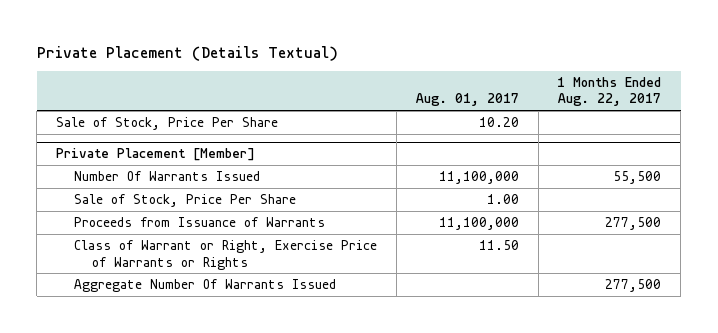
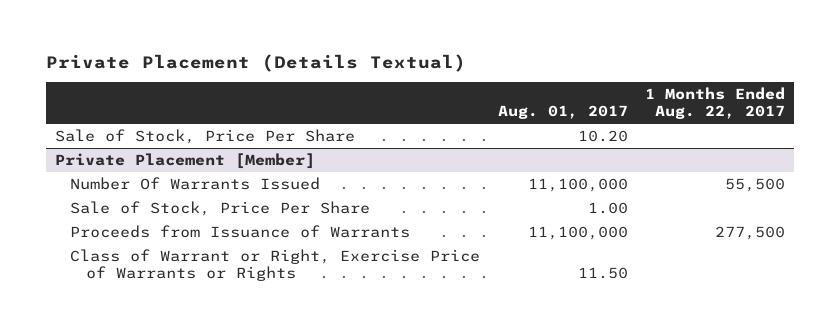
[74,278,337,292] Aggregate Number Of Warrants Issued -> none

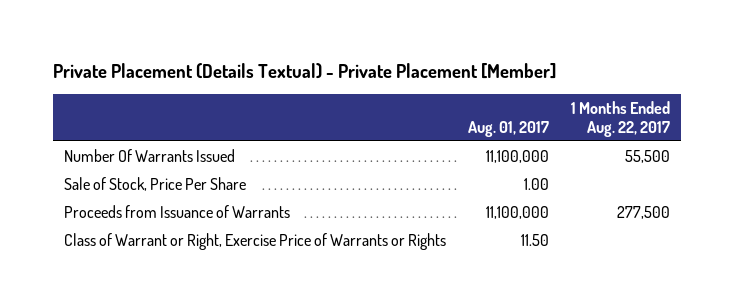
[45,54,466,73] Private Placement (Details Textual) -> [53,63,557,80] Private Placement (Details Textual) - Private Placement [Member]
[54,129,355,145] Sale of Stock, Price Per Share -> none
[54,153,315,170] Private Placement [Member] -> none

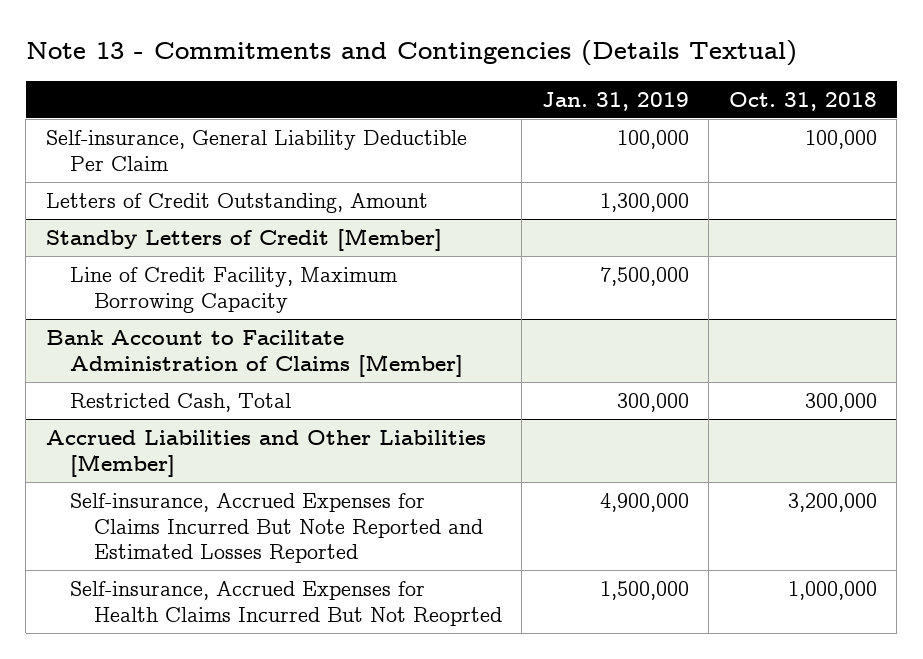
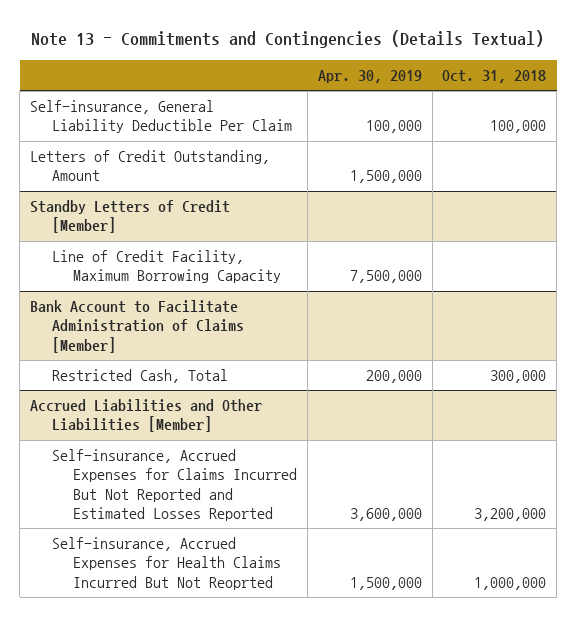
[541,91,689,111] Jan. 31, 2019 -> none
none -> [317,69,422,83] Apr. 30, 2019
[69,492,484,564] Self-insurance, Accrued Expenses for Claims Incurred But Note Reported and Estimated Losses Reported -> [51,449,298,521] Self-insurance, Accrued Expenses for Claims Incurred But Not Reported and Estimated Losses Reported

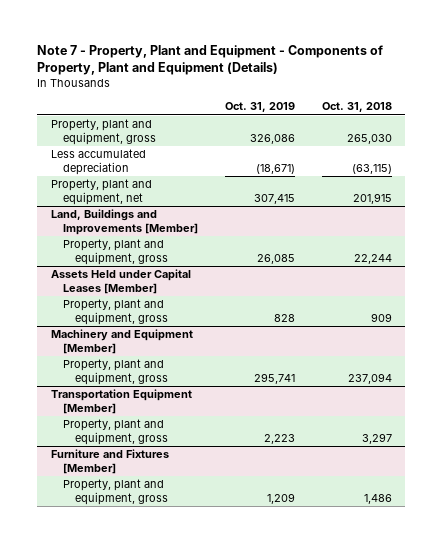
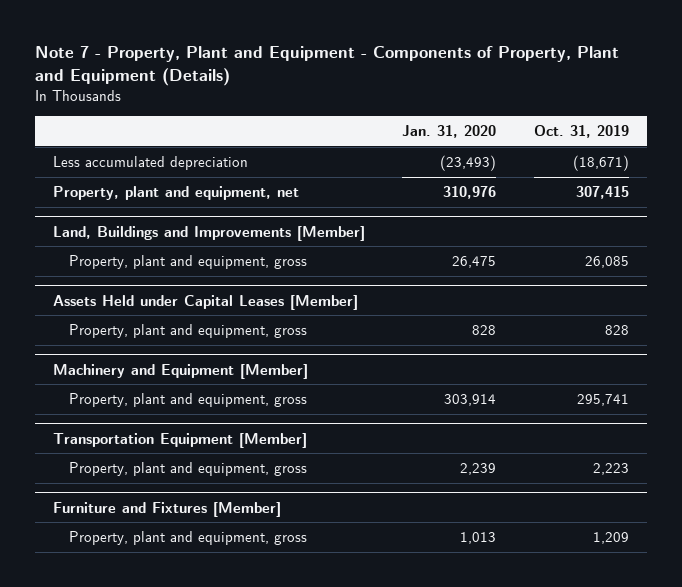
[321,102,392,113] Oct. 31, 2018 -> none
none -> [402,125,497,139] Jan. 31, 2020
[50,119,156,145] Property, plant and equipment, gross -> none

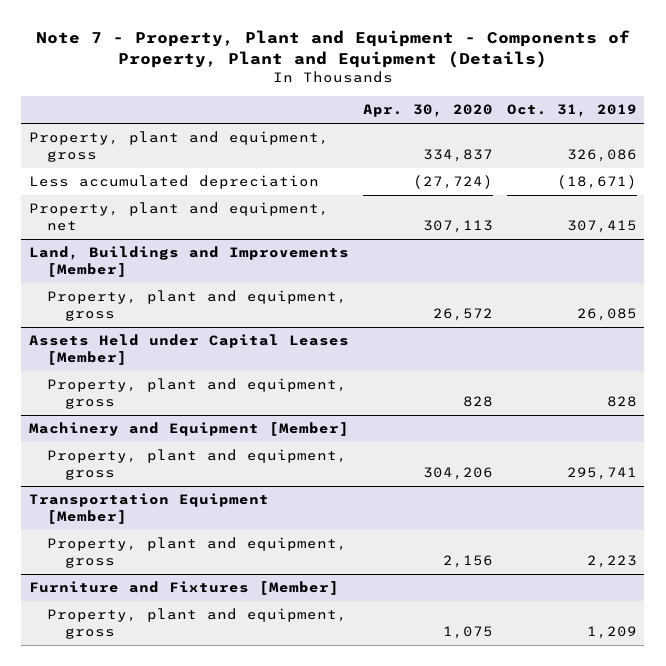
[402,125,497,139] Jan. 31, 2020 -> none
none -> [362,104,493,118] Apr. 30, 2020
none -> [28,131,329,163] Property, plant and equipment, gross

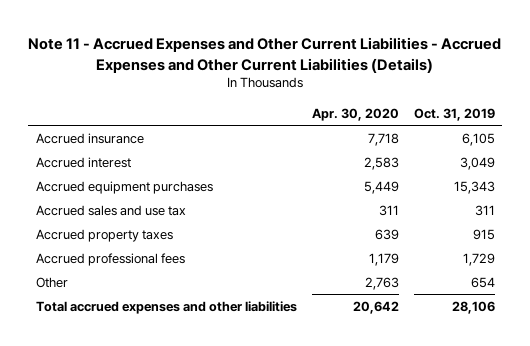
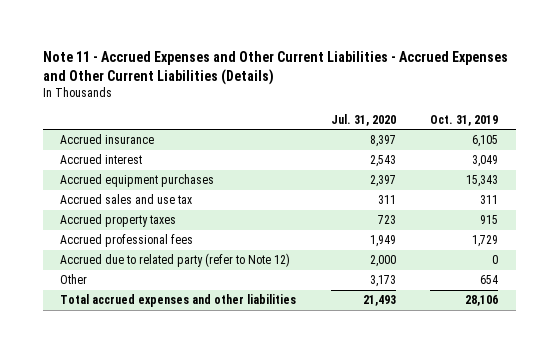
[311,107,399,121] Apr. 30, 2020 -> none
none -> [330,113,396,126] Jul. 31, 2020
none -> [60,253,291,268] Accrued due to related party (refer to Note 12)

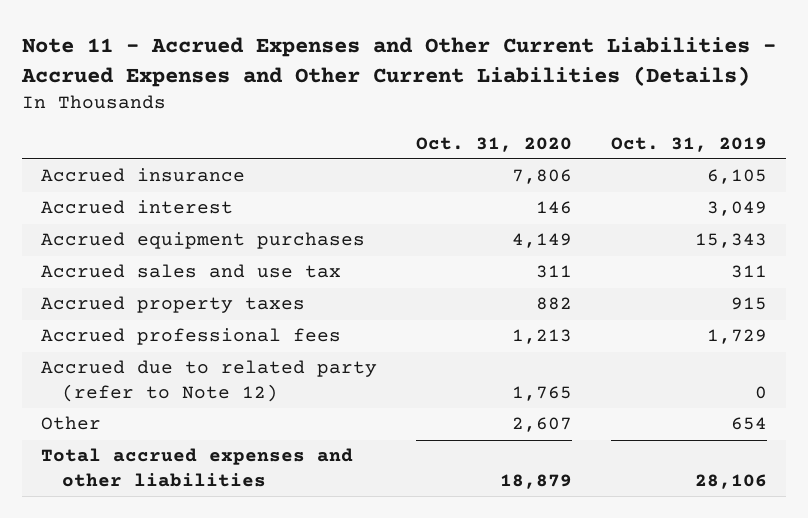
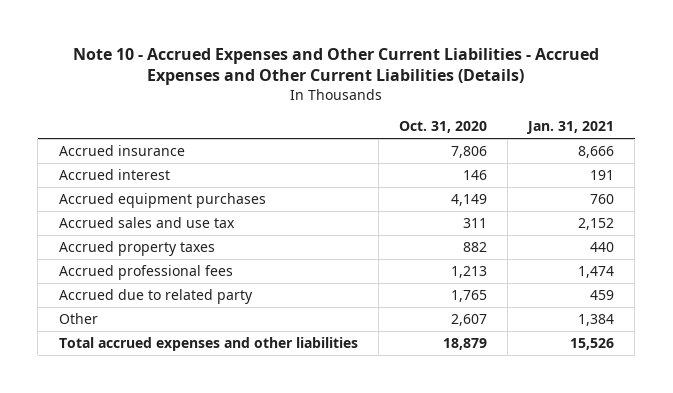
[20,36,776,87] Note 11 - Accrued Expenses and Other Current Liabilities - Accrued Expenses and Other Current Liabilities (Details) -> [73,47,600,86] Note 10 - Accrued Expenses and Other Current Liabilities - Accrued Expenses and Other Current Liabilities (Details)
[610,136,767,152] Oct. 31, 2019 -> none
none -> [526,121,615,135] Jan. 31, 2021
[41,360,378,402] Accrued due to related party (refer to Note 12) -> [58,288,253,304] Accrued due to related party

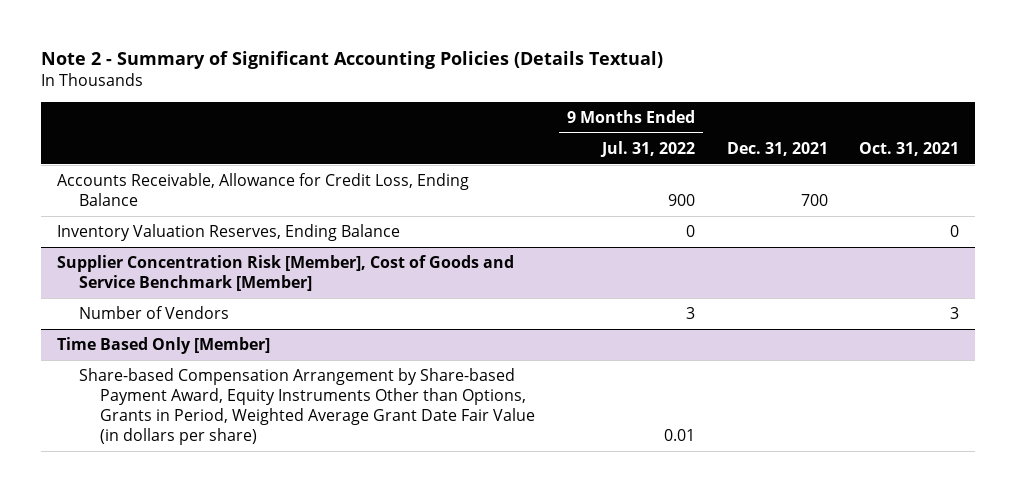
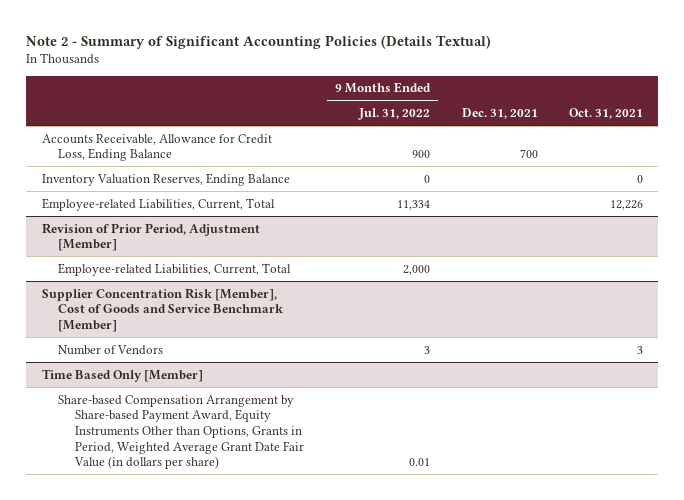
none -> [41,197,275,211] Employee-related Liabilities, Current, Total
none -> [41,222,260,252] Revision of Prior Period, Adjustment [Member]
none -> [58,262,292,276] Employee-related Liabilities, Current, Total

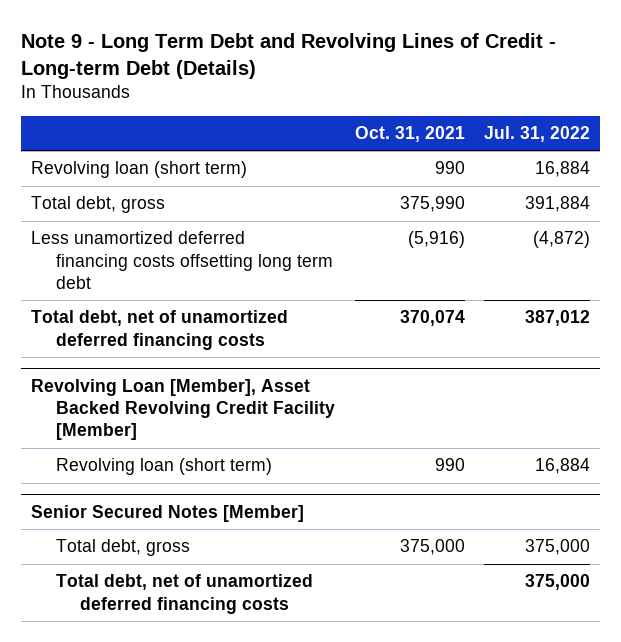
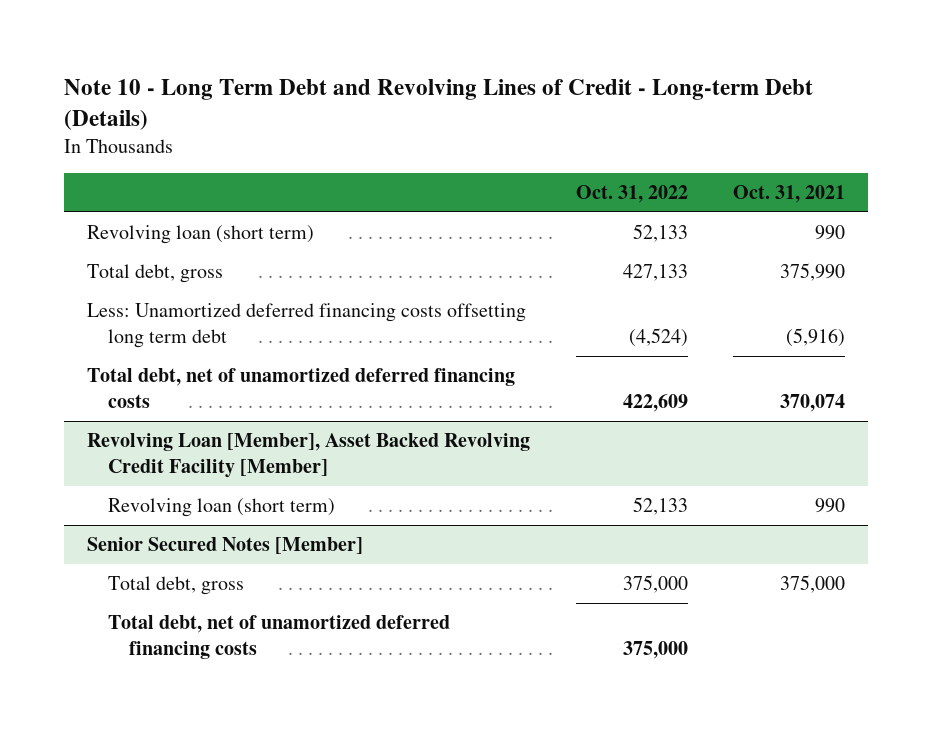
[20,32,556,79] Note 9 - Long Term Debt and Revolving Lines of Credit - Long-term Debt (Details) -> [64,79,814,130] Note 10 - Long Term Debt and Revolving Lines of Credit - Long-term Debt (Details)
[484,125,591,142] Jul. 31, 2022 -> none
none -> [575,184,688,203] Oct. 31, 2022
[30,231,333,290] Less unamortized deferred financing costs offsetting long term debt -> [87,303,527,348] Less: Unamortized deferred financing costs offsetting long term debt

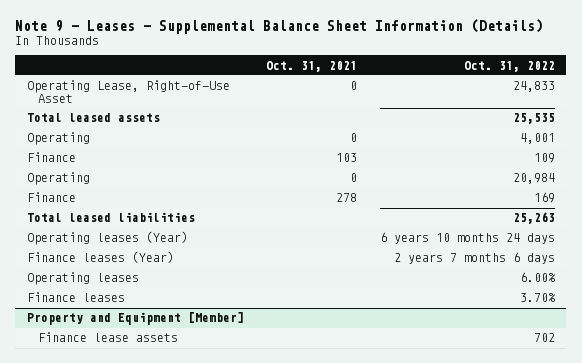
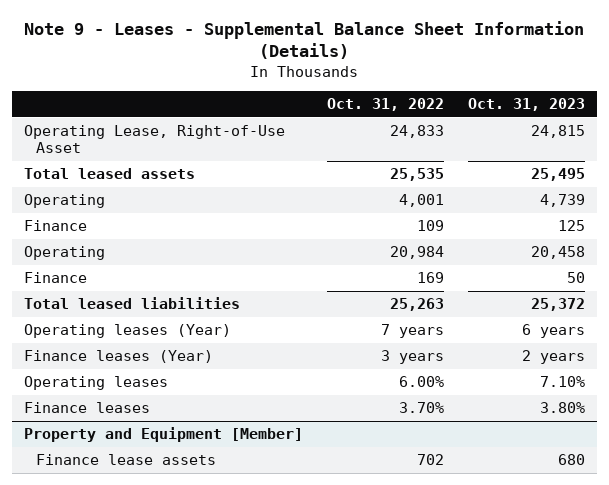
[266,60,358,72] Oct. 31, 2021 -> none
none -> [467,98,585,112] Oct. 31, 2023
[380,232,556,245] 6 years 10 months 24 days -> [380,324,444,339] 7 years
[394,252,556,265] 2 years 7 months 6 days -> [380,350,444,365] 3 years

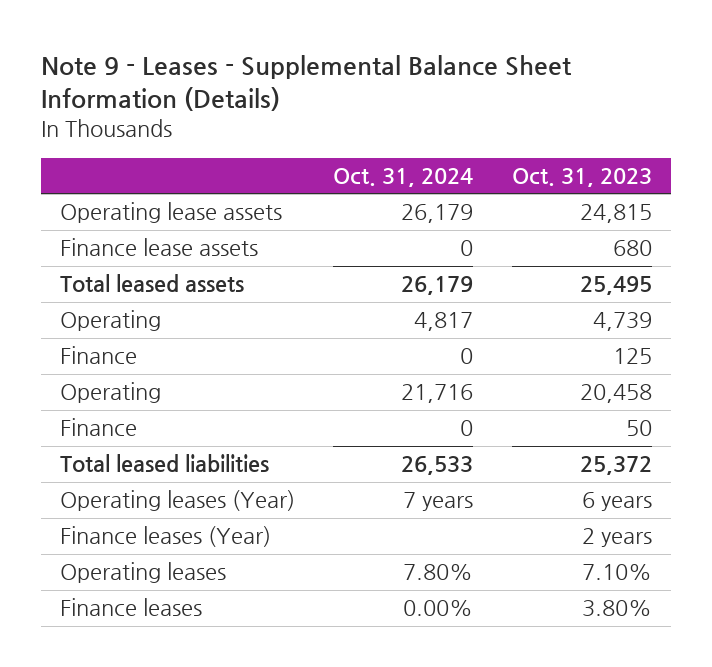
[326,98,444,112] Oct. 31, 2022 -> none
none -> [333,167,474,187] Oct. 31, 2024
[23,125,285,154] Operating Lease, Right-of-Use Asset -> [59,202,282,224] Operating lease assets
none -> [59,238,258,257] Finance lease assets
[23,427,303,443] Property and Equipment [Member] -> none
[36,454,217,466] Finance lease assets -> none

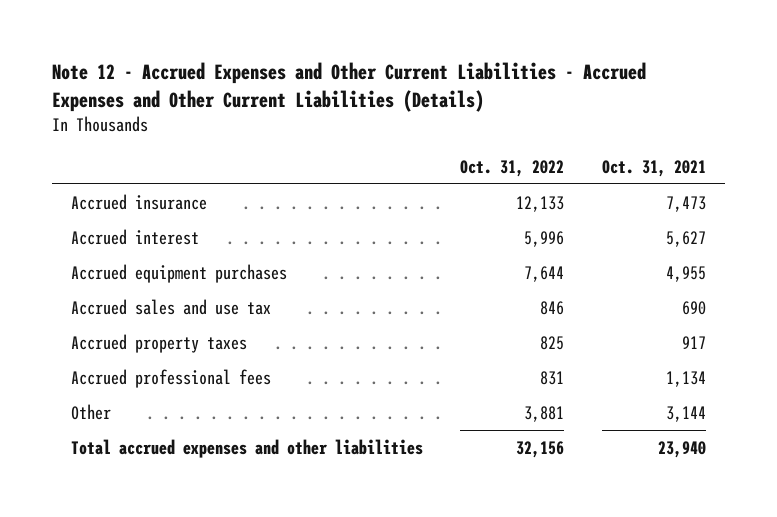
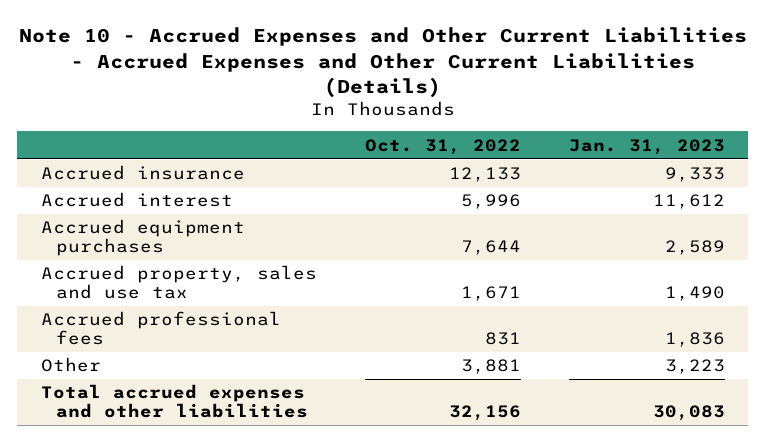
[51,62,646,113] Note 12 - Accrued Expenses and Other Current Liabilities - Accrued Expenses and Other Current Liabilities (Details) -> [18,27,747,98] Note 10 - Accrued Expenses and Other Current Liabilities - Accrued Expenses and Other Current Liabilities (Details)
[602,159,707,177] Oct. 31, 2021 -> none
none -> [568,138,725,155] Jan. 31, 2023
[70,333,247,353] Accrued property taxes -> none
[70,298,271,315] Accrued sales and use tax -> [40,265,317,300] Accrued property, sales and use tax
[540,300,565,315] 846 -> [460,286,521,302] 1,671

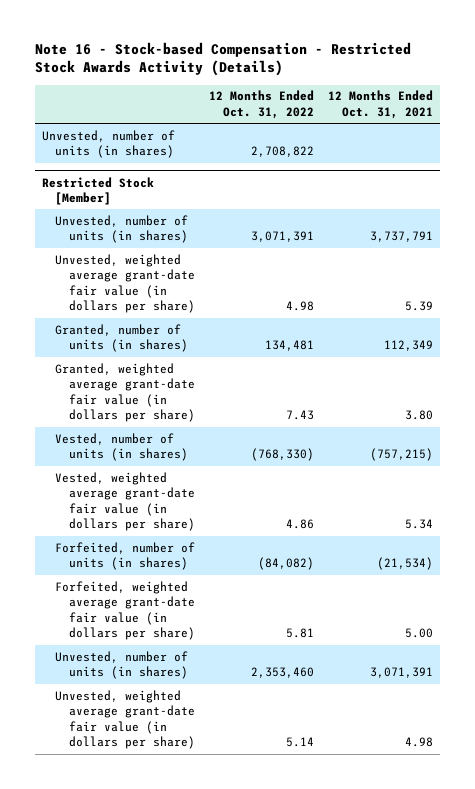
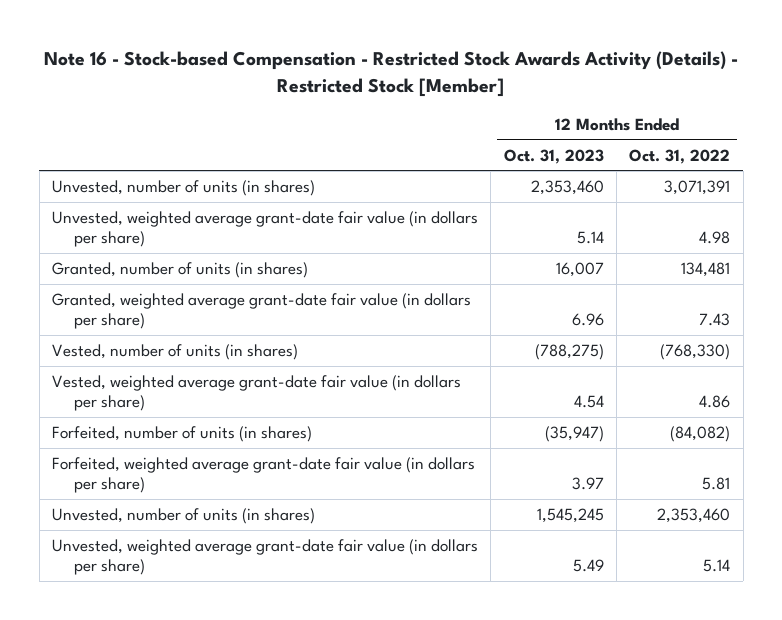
[34,41,411,77] Note 16 - Stock-based Compensation - Restricted Stock Awards Activity (Details) -> [44,51,739,97] Note 16 - Stock-based Compensation - Restricted Stock Awards Activity (Details) - Restricted Stock [Member]
[328,90,434,119] 12 Months Ended Oct. 31, 2021 -> none
none -> [503,148,604,164] Oct. 31, 2023
[41,129,175,159] Unvested, number of units (in shares) -> none
[41,176,154,206] Restricted Stock [Member] -> none

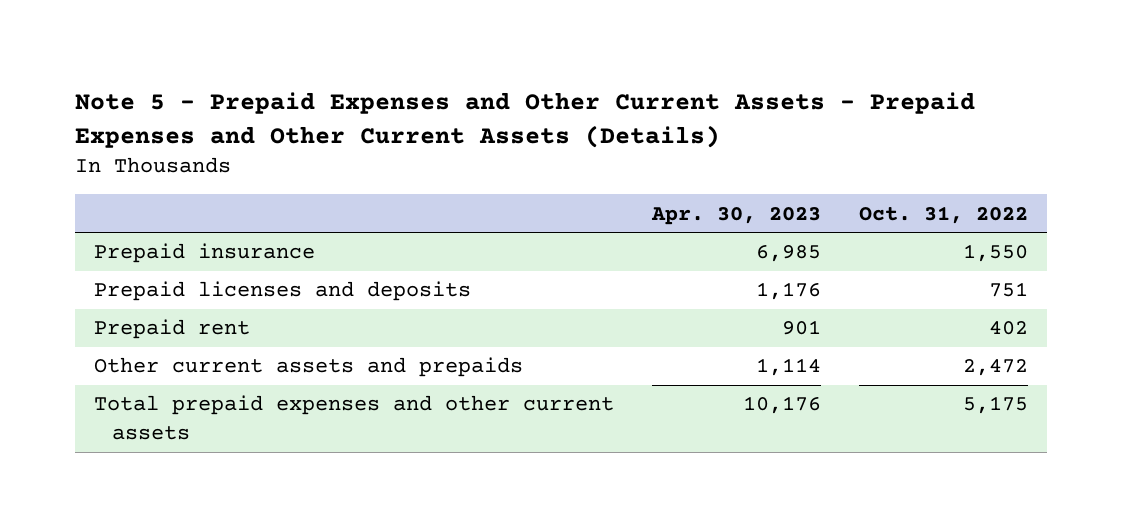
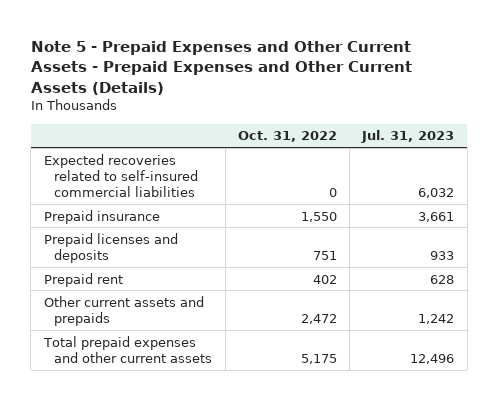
[650,206,821,225] Apr. 30, 2023 -> none
none -> [361,130,455,144] Jul. 31, 2023
none -> [43,153,199,197] Expected recoveries related to self-insured commercial liabilities

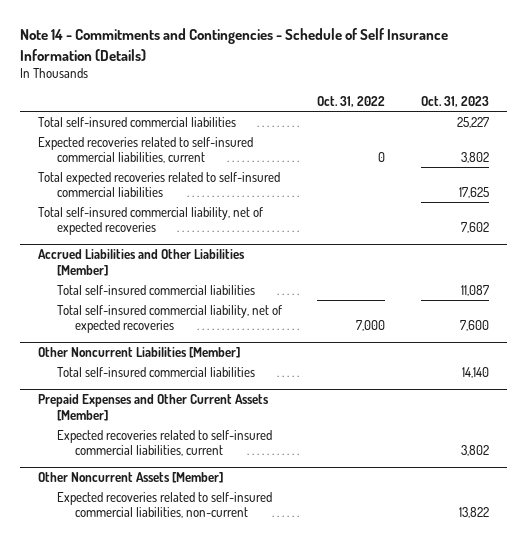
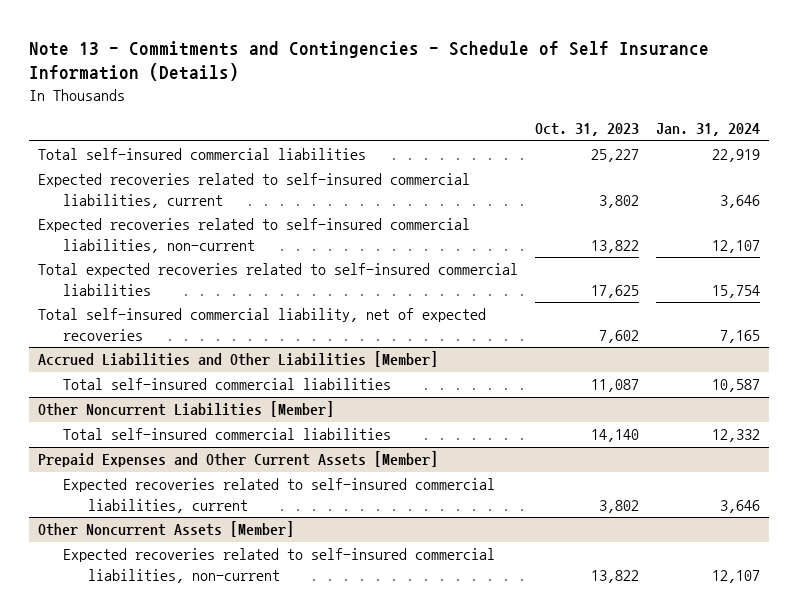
[20,28,449,61] Note 14 - Commitments and Contingencies - Schedule of Self Insurance Information (Details) -> [28,40,709,82] Note 13 - Commitments and Contingencies - Schedule of Self Insurance Information (Details)
[317,95,386,107] Oct. 31, 2022 -> none
none -> [656,123,761,137] Jan. 31, 2024
none -> [37,218,470,253] Expected recoveries related to self-insured commercial liabilities, non-current
[56,304,282,333] Total self-insured commercial liability, net of expected recoveries -> none

